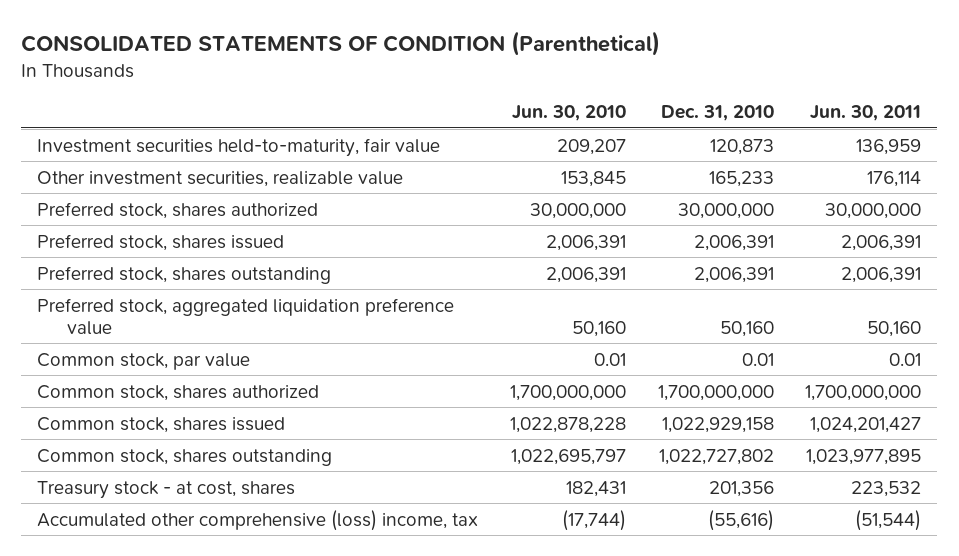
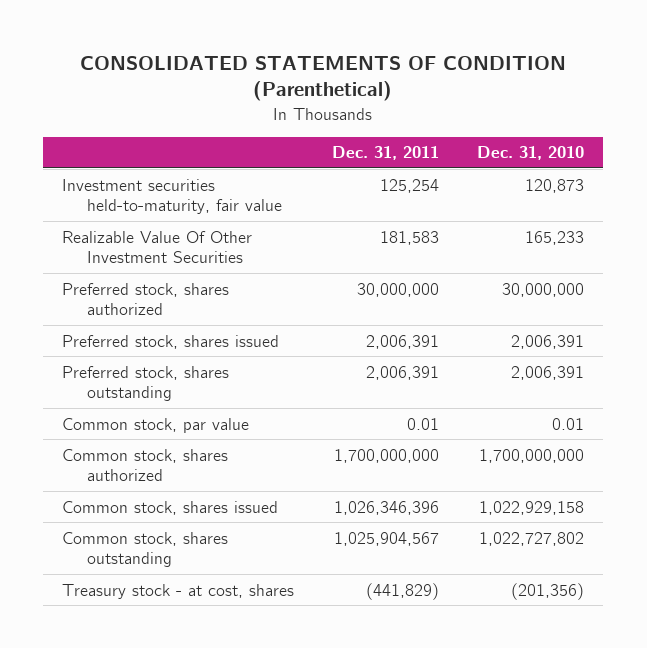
[511,105,626,122] Jun. 30, 2010 -> none
[810,105,922,122] Jun. 30, 2011 -> none
none -> [332,146,440,161] Dec. 31, 2011
[37,170,404,187] Other investment securities, realizable value -> [62,230,253,264] Realizable Value Of Other Investment Securities
[37,297,455,335] Preferred stock, aggregated liquidation preference value -> none
[37,509,479,531] Accumulated other comprehensive (loss) income, tax -> none
[708,480,774,497] 201,356 -> [511,582,585,600] (201,356)

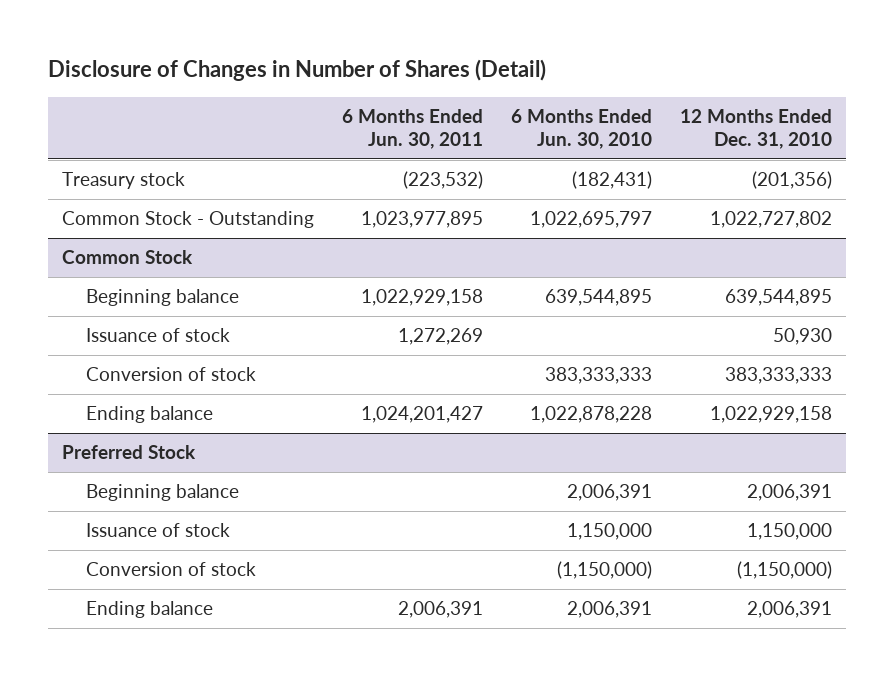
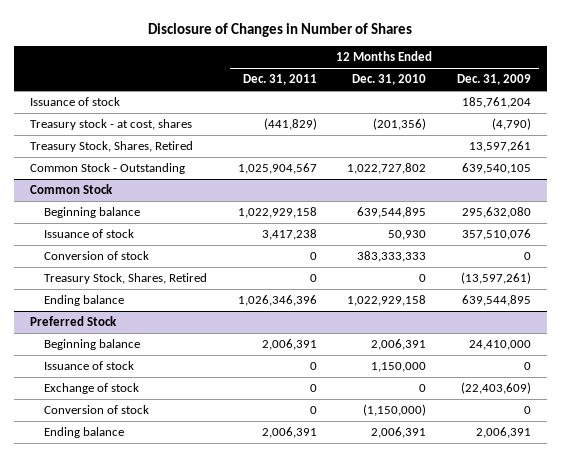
[47,59,546,82] Disclosure of Changes in Number of Shares (Detail) -> [148,22,413,37] Disclosure of Changes in Number of Shares
[341,108,483,150] 6 Months Ended Jun. 30, 2011 -> none
[510,108,652,150] 6 Months Ended Jun. 30, 2010 -> none
none -> [242,74,317,86] Dec. 31, 2011
none -> [457,74,532,86] Dec. 31, 2009
none -> [29,97,120,107] Issuance of stock
[61,172,185,190] Treasury stock -> [29,119,192,131] Treasury stock - at cost, shares
none -> [29,141,193,153] Treasury Stock, Shares, Retired
none -> [43,273,207,285] Treasury Stock, Shares, Retired
none -> [43,383,139,395] Exchange of stock

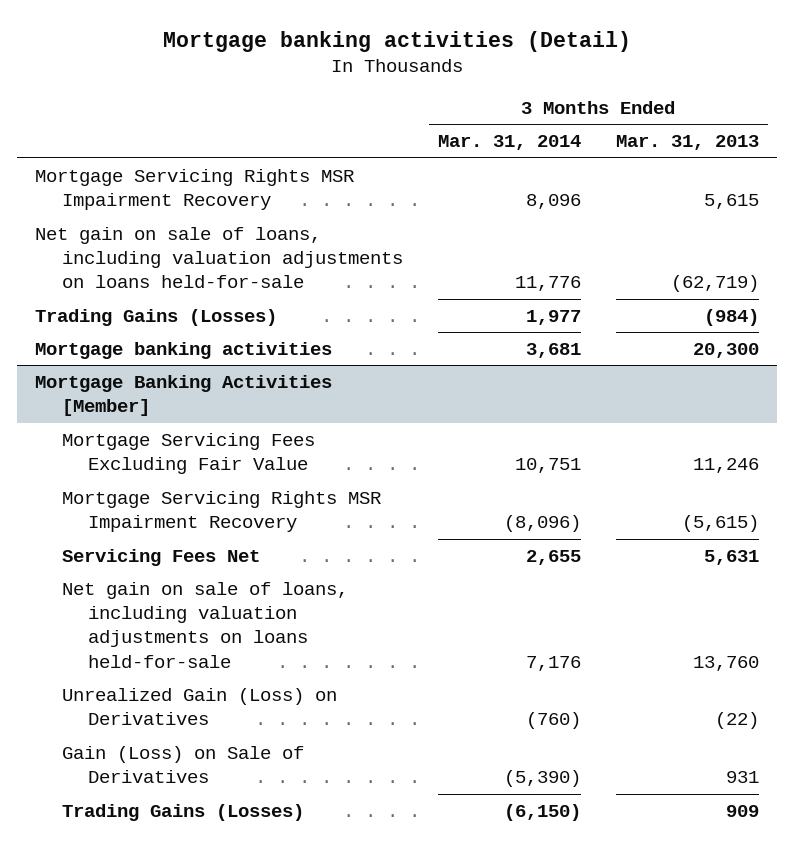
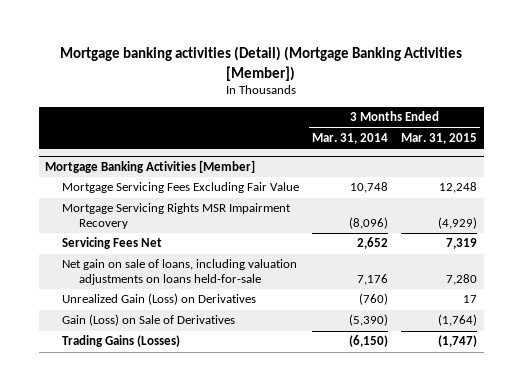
[163,30,632,52] Mortgage banking activities (Detail) -> [60,46,463,81] Mortgage banking activities (Detail) (Mortgage Banking Activities [Member])
[616,135,760,151] Mar. 31, 2013 -> none
none -> [401,133,478,145] Mar. 31, 2015
[35,168,355,211] Mortgage Servicing Rights MSR Impairment Recovery -> none
[35,226,403,289] Net gain on sale of loans, including valuation adjustments on loans held-for-sale -> none
[35,308,278,326] Trading Gains (Losses) -> none
[35,341,333,359] Mortgage banking activities -> none
[514,458,581,474] 10,751 -> [350,182,389,194] 10,748
[525,549,581,565] 2,655 -> [357,237,389,250] 2,652

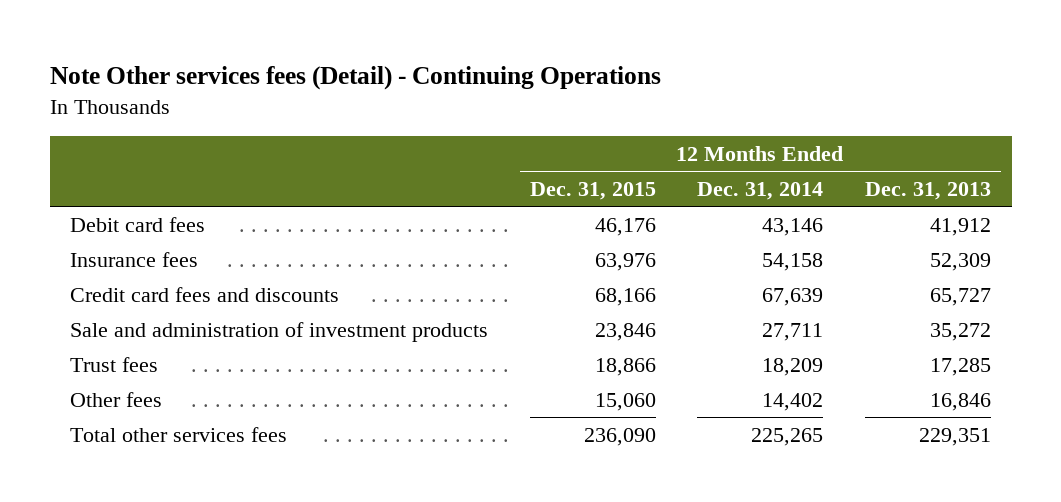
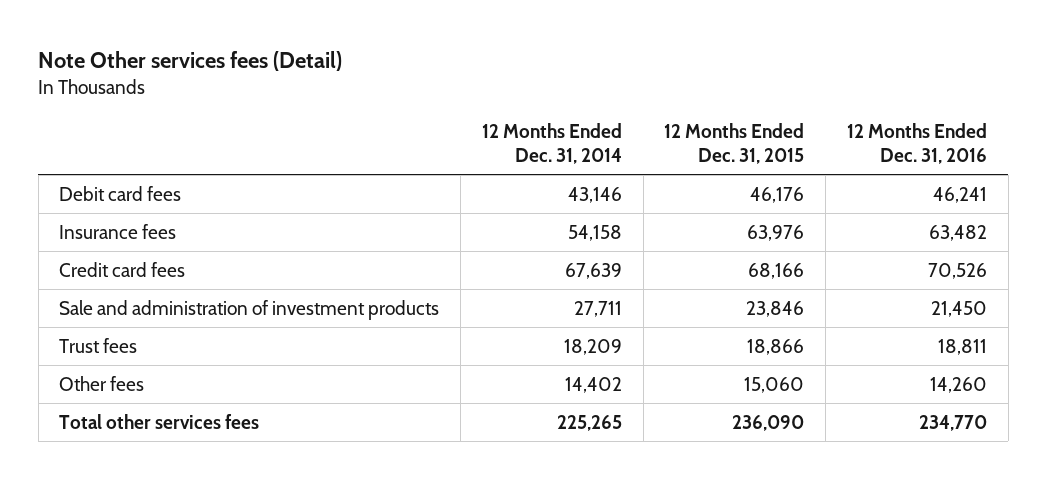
[49,66,661,91] Note Other services fees (Detail) - Continuing Operations -> [38,50,343,71] Note Other services fees (Detail)
[864,182,991,201] Dec. 31, 2013 -> none
none -> [846,123,987,165] 12 Months Ended Dec. 31, 2016
[70,286,340,302] Credit card fees and discounts -> [59,261,186,277] Credit card fees

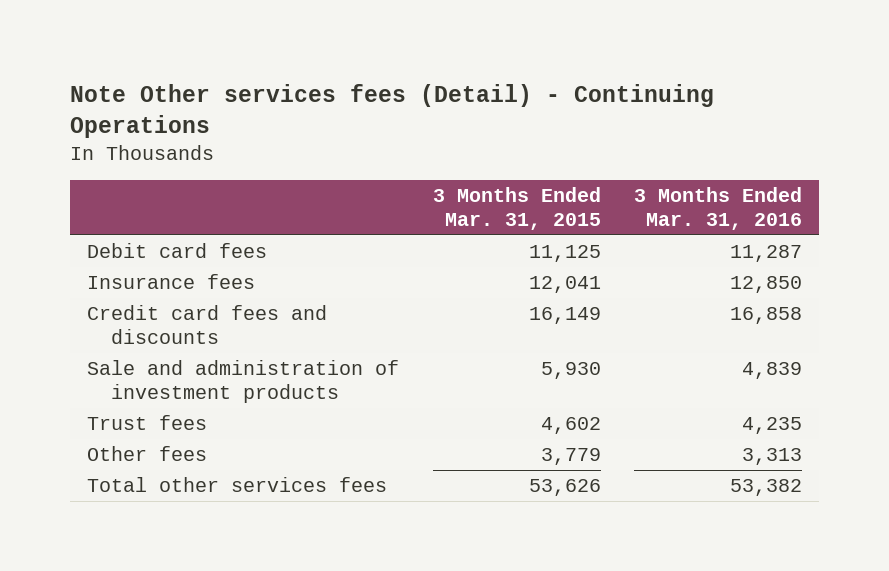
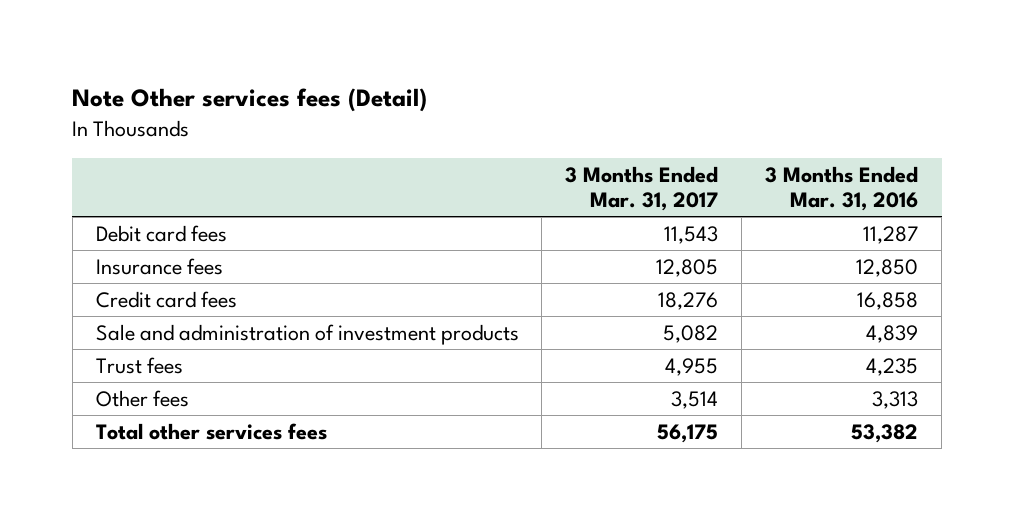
[70,83,715,138] Note Other services fees (Detail) - Continuing Operations -> [72,88,428,113] Note Other services fees (Detail)
[432,187,601,231] 3 Months Ended Mar. 31, 2015 -> none
none -> [565,165,719,211] 3 Months Ended Mar. 31, 2017
[87,305,328,344] Credit card fees and discounts -> [95,290,237,308] Credit card fees

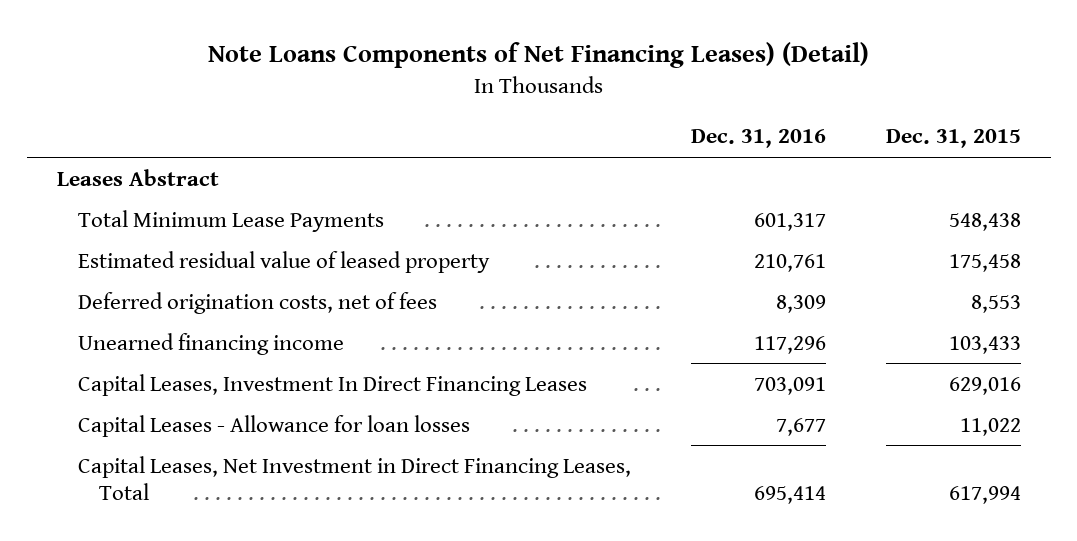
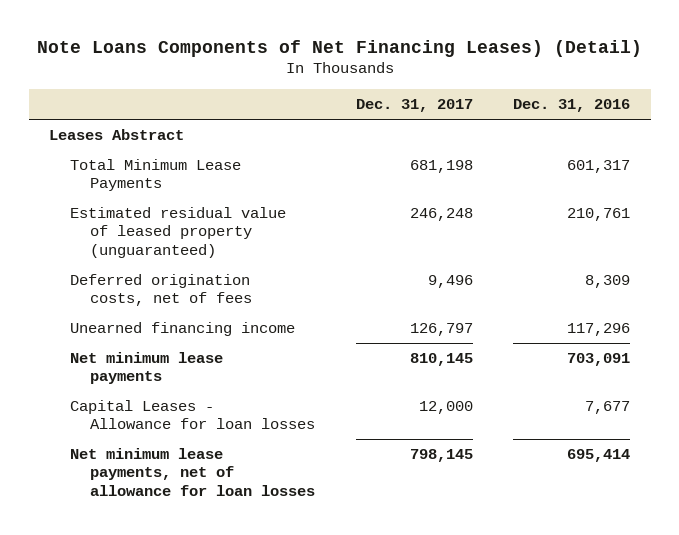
[885,129,1021,149] Dec. 31, 2015 -> none
none -> [355,99,473,113] Dec. 31, 2017
[77,250,490,273] Estimated residual value of leased property -> [69,207,286,258] Estimated residual value of leased property (unguaranteed)
[77,373,587,396] Capital Leases, Investment In Direct Financing Leases -> [69,352,223,385] Net minimum lease payments
[77,455,631,501] Capital Leases, Net Investment in Direct Financing Leases, Total -> [69,448,316,496] Net minimum lease payments, net of allowance for loan losses

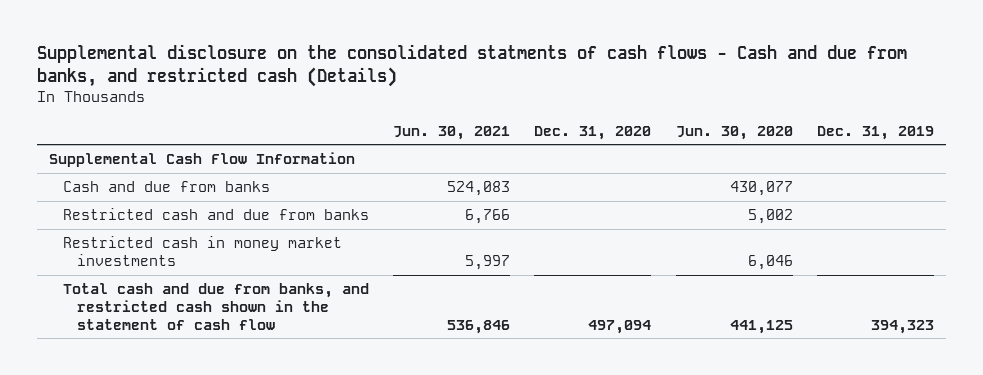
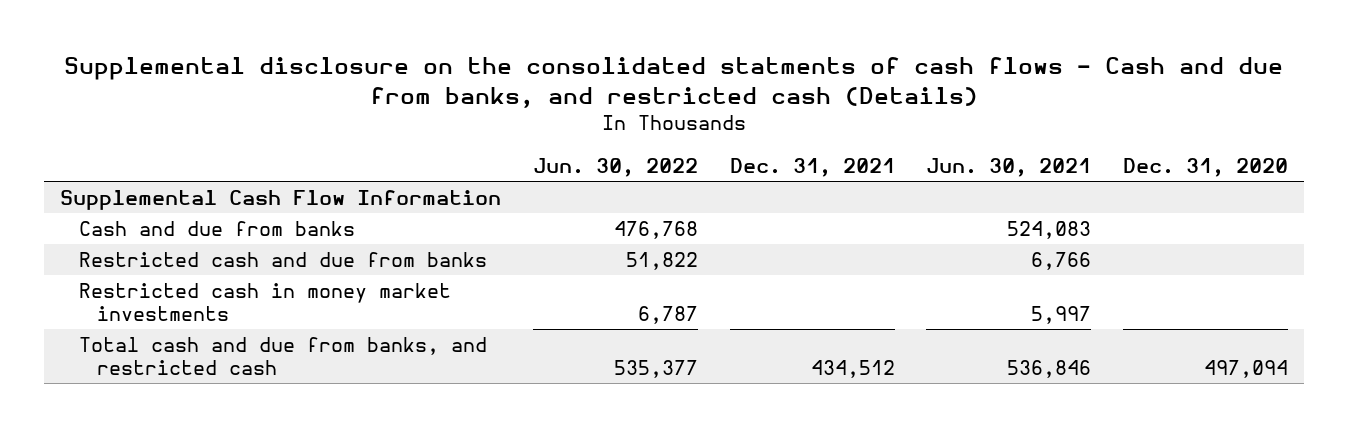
[675,125,793,140] Jun. 30, 2020 -> none
[816,125,934,140] Dec. 31, 2019 -> none
none -> [532,157,698,177] Jun. 30, 2022
none -> [729,157,895,177] Dec. 31, 2021
[62,283,369,330] Total cash and due from banks, and restricted cash shown in the statement of cash flow -> [78,337,487,375] Total cash and due from banks, and restricted cash

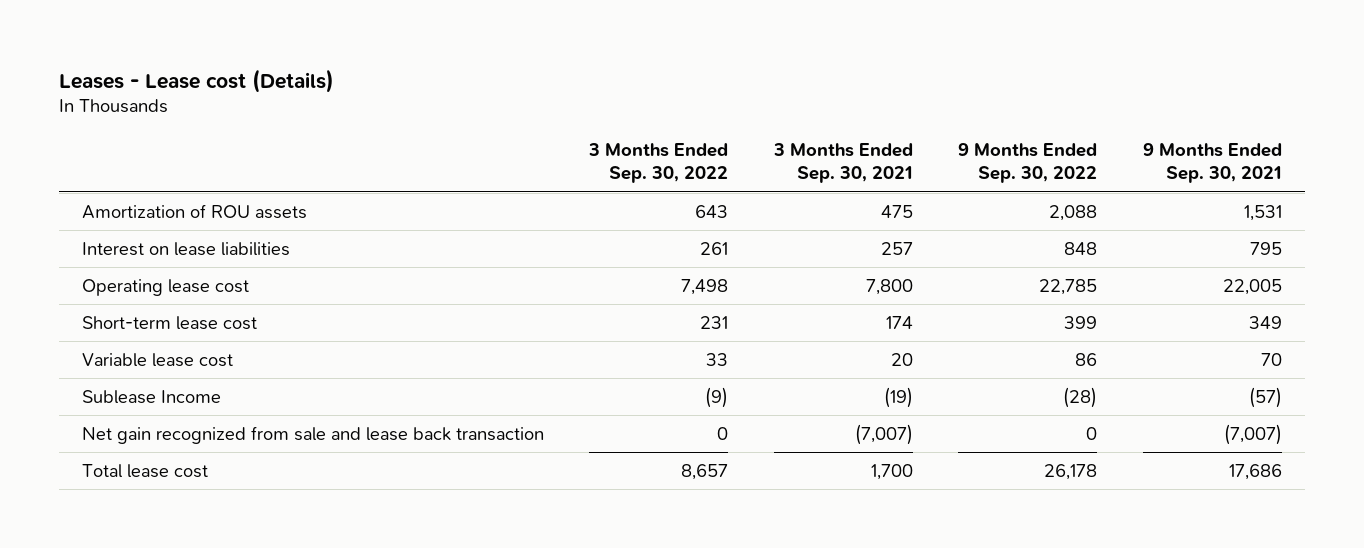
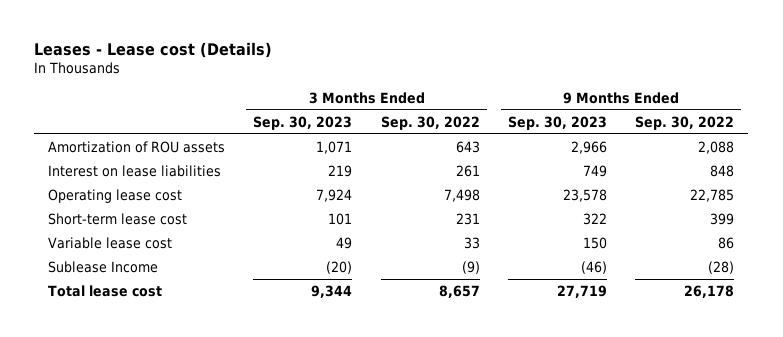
[772,142,913,184] 3 Months Ended Sep. 30, 2021 -> none
[1142,142,1282,184] 9 Months Ended Sep. 30, 2021 -> none
none -> [253,115,353,130] Sep. 30, 2023
none -> [508,115,608,130] Sep. 30, 2023
[81,425,544,444] Net gain recognized from sale and lease back transaction -> none

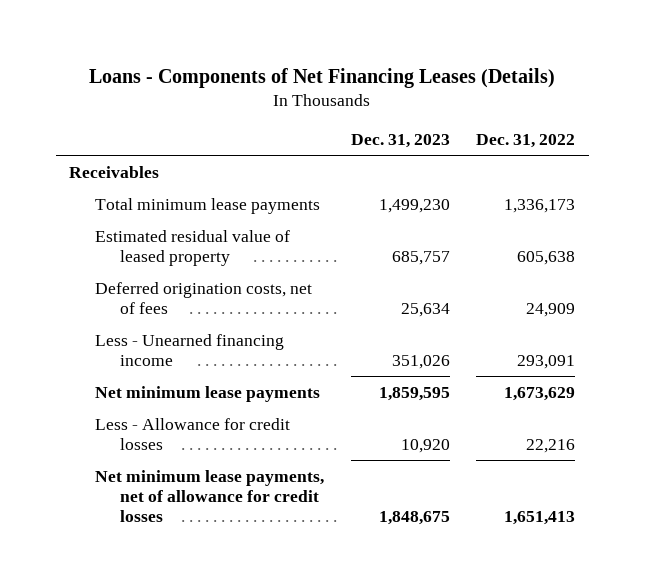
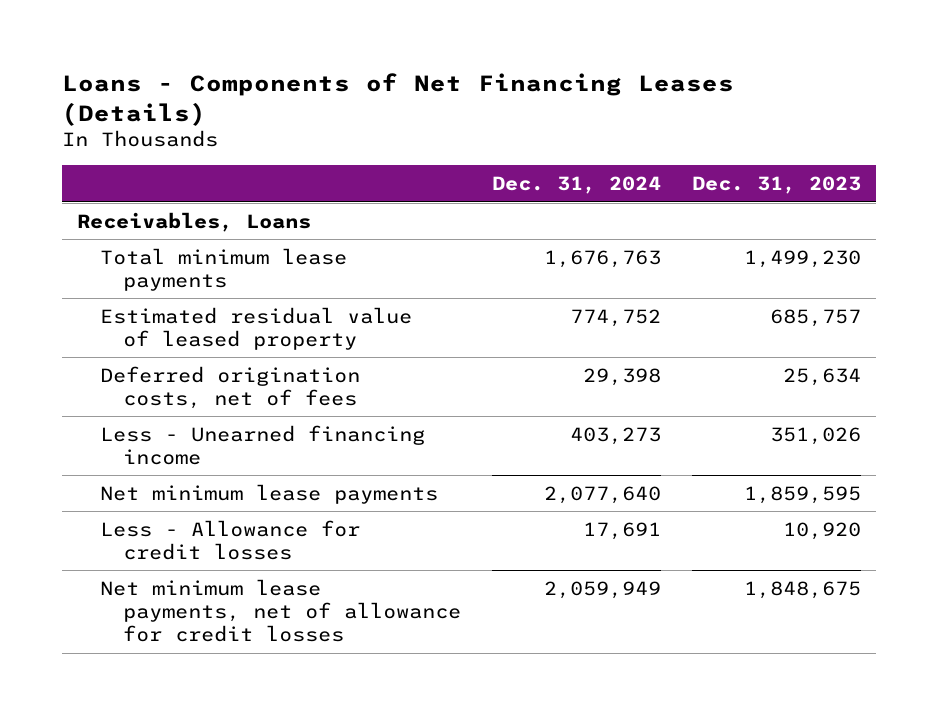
[476,133,576,148] Dec. 31, 2022 -> none
none -> [491,176,661,195] Dec. 31, 2024
[69,165,160,178] Receivables -> [76,211,311,232] Receivables, Loans

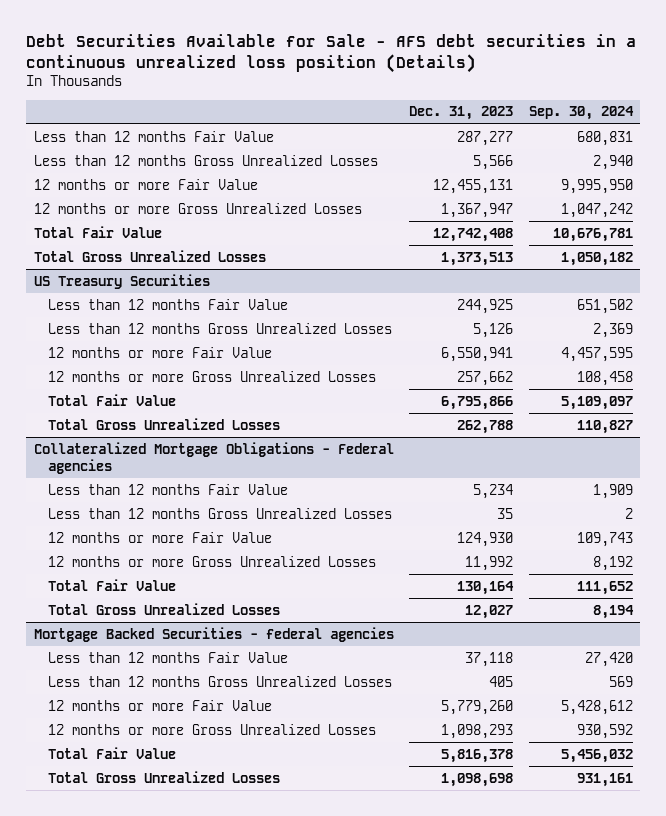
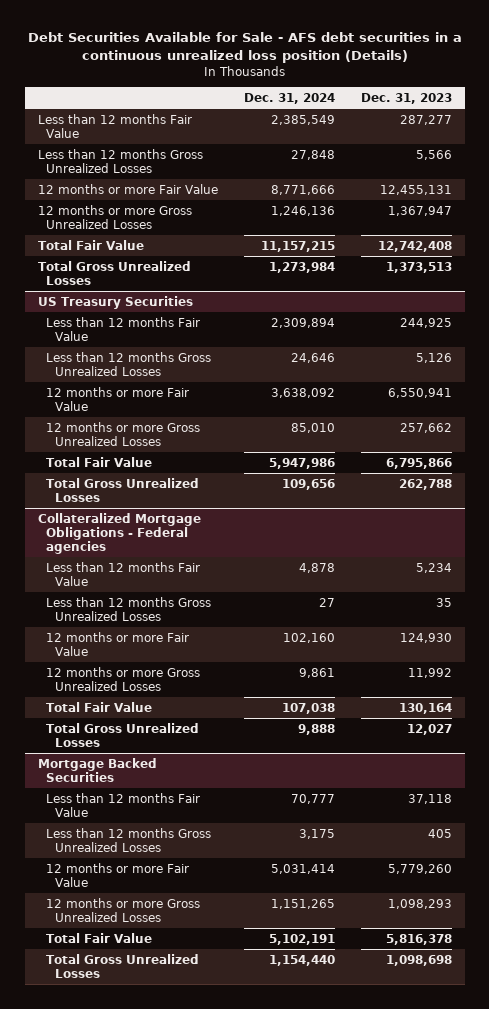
[528,106,634,121] Sep. 30, 2024 -> none
none -> [243,93,335,105] Dec. 31, 2024
[33,626,394,642] Mortgage Backed Securities - federal agencies -> [37,757,157,782] Mortgage Backed Securities

